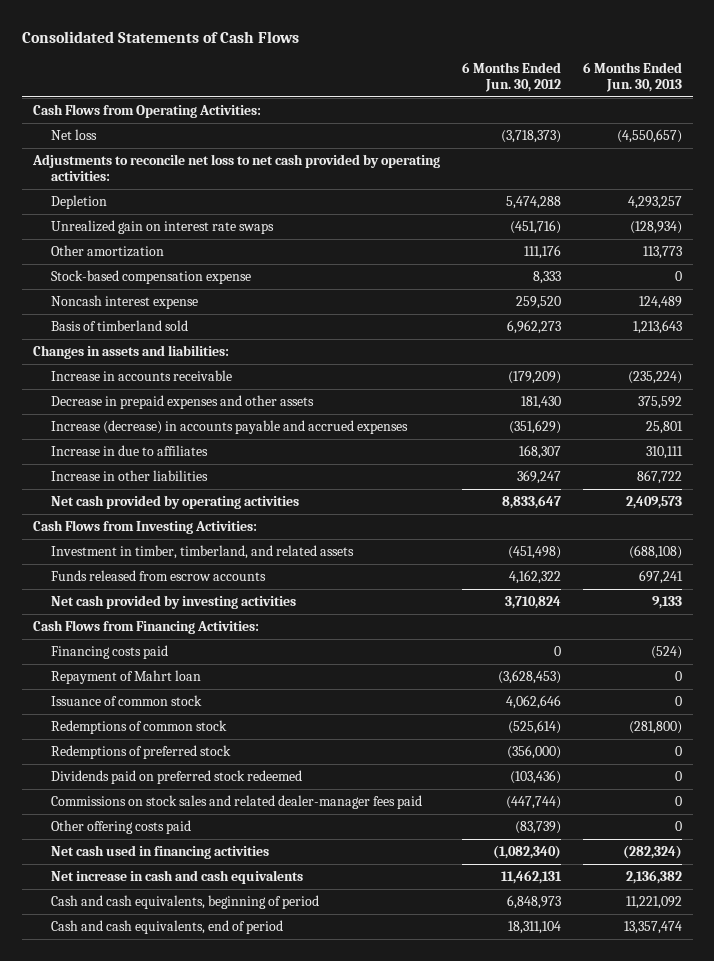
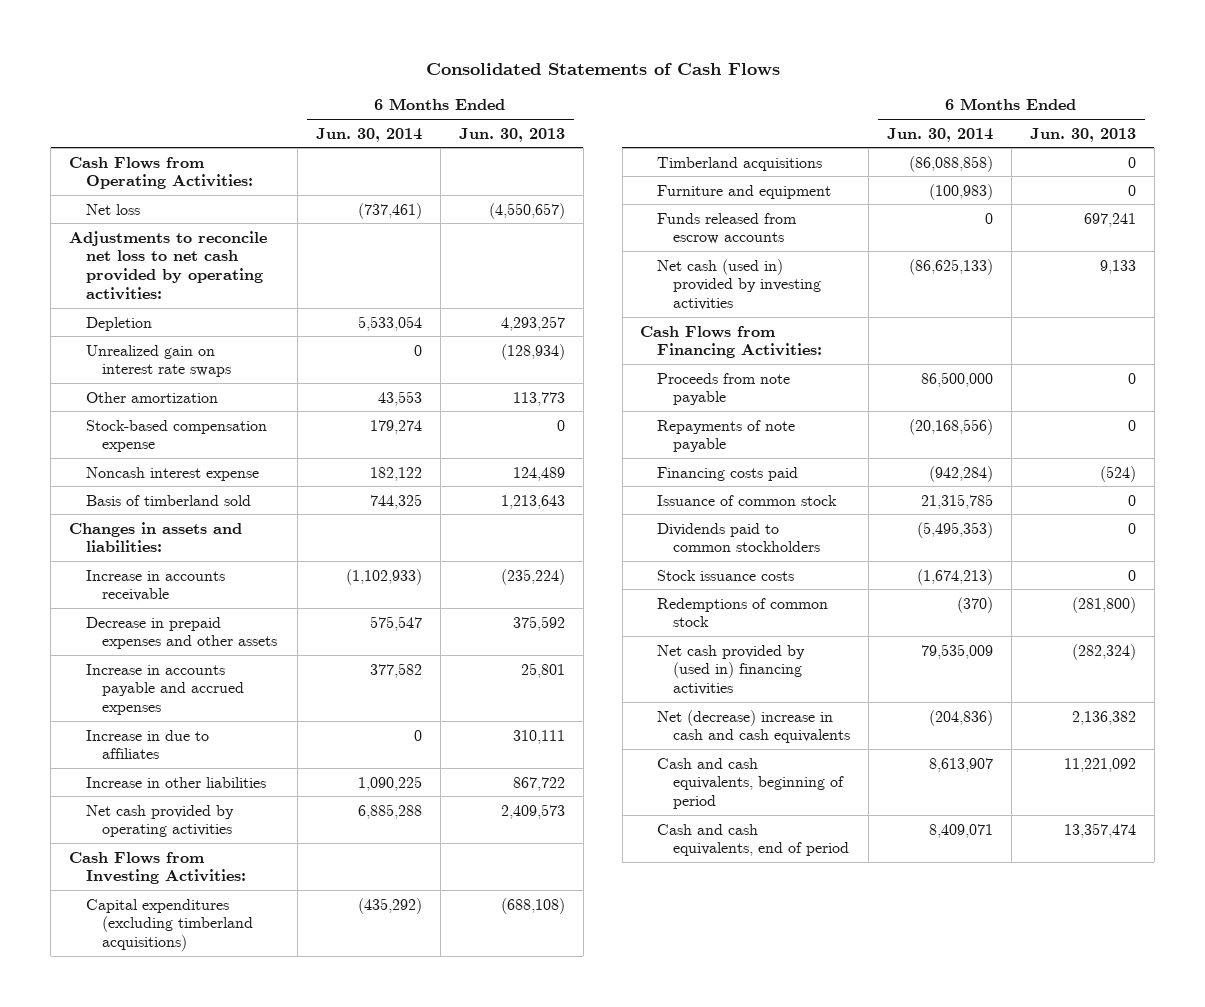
[461,62,561,93] 6 Months Ended Jun. 30, 2012 -> none
none -> [315,127,422,142] Jun. 30, 2014
[50,419,408,434] Increase (decrease) in accounts payable and accrued expenses -> [85,663,244,716] Increase in accounts payable and accrued expenses
[50,544,354,559] Investment in timber, timberland, and related assets -> [85,898,253,952] Capital expenditures (excluding timberland acquisitions)
none -> [656,156,822,171] Timberland acquisitions
none -> [656,184,831,199] Furniture and equipment
[50,594,296,609] Net cash provided by investing activities -> [656,258,822,311] Net cash (used in) provided by investing activities
none -> [656,372,790,406] Proceeds from note payable
none -> [656,419,795,453] Repayments of note payable
[50,669,201,684] Repayment of Mahrt loan -> none
none -> [656,522,821,553] Dividends paid to common stockholders
none -> [656,569,794,581] Stock issuance costs
[50,744,231,759] Redemptions of preferred stock -> none
[50,769,302,784] Dividends paid on preferred stock redeemed -> none
[50,794,422,809] Commissions on stock sales and related dealer-manager fees paid -> none
[50,819,191,834] Other offering costs paid -> none
[50,844,269,859] Net cash used in financing activities -> [656,644,805,696] Net cash provided by (used in) financing activities
[50,869,303,884] Net increase in cash and cash equivalents -> [656,709,851,744] Net (decrease) increase in cash and cash equivalents

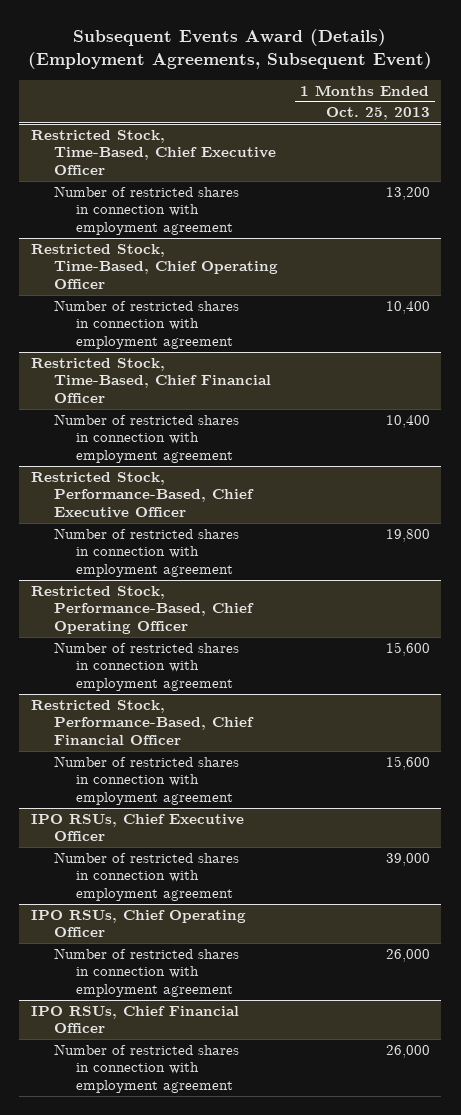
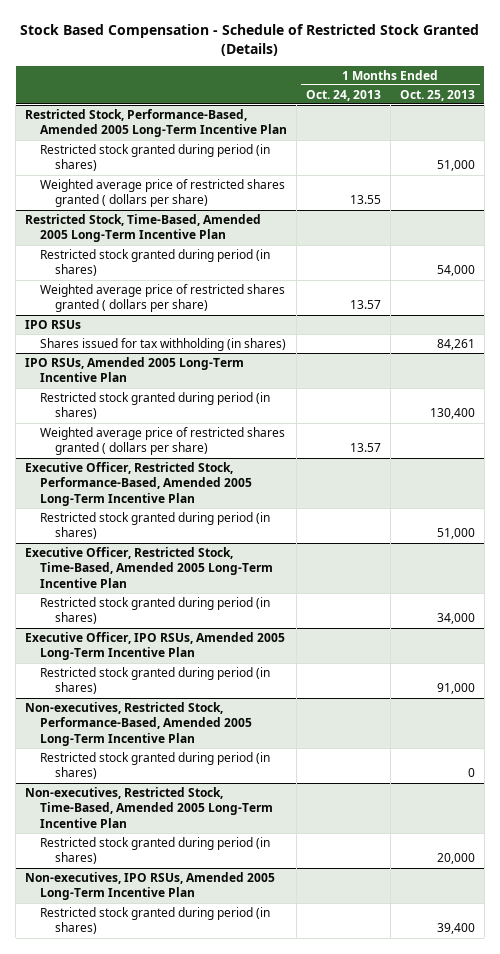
[28,29,433,70] Subsequent Events Award (Details) (Employment Agreements, Subsequent Event) -> [19,23,479,56] Stock Based Compensation - Schedule of Restricted Stock Granted (Details)
none -> [306,89,382,101] Oct. 24, 2013
[30,129,276,176] Restricted Stock, Time-Based, Chief Executive Officer -> none
[30,243,278,290] Restricted Stock, Time-Based, Chief Operating Officer -> none
[30,357,271,404] Restricted Stock, Time-Based, Chief Financial Officer -> none
[30,471,254,519] Restricted Stock, Performance-Based, Chief Executive Officer -> none
[30,585,254,635] Restricted Stock, Performance-Based, Chief Operating Officer -> none
[30,699,254,746] Restricted Stock, Performance-Based, Chief Financial Officer -> none
[30,813,244,842] IPO RSUs, Chief Executive Officer -> none
[30,909,246,938] IPO RSUs, Chief Operating Officer -> none
[30,1005,239,1034] IPO RSUs, Chief Financial Officer -> none
none -> [25,108,288,138] Restricted Stock, Performance-Based, Amended 2005 Long-Term Incentive Plan
[53,185,239,236] Number of restricted shares in connection with employment agreement -> [40,143,271,172] Restricted stock granted during period (in shares)
[385,186,430,200] 13,200 -> [436,160,475,172] 51,000
none -> [40,178,286,208] Weighted average price of restricted shares granted ( dollars per share)
none -> [25,213,262,243] Restricted Stock, Time-Based, Amended 2005 Long-Term Incentive Plan
[53,299,239,350] Number of restricted shares in connection with employment agreement -> [40,248,271,277] Restricted stock granted during period (in shares)
[385,300,430,314] 10,400 -> [436,265,475,277] 54,000
none -> [40,283,286,313] Weighted average price of restricted shares granted ( dollars per share)
none -> [25,319,82,329] IPO RSUs
none -> [40,337,287,351] Shares issued for tax withholding (in shares)
none -> [25,356,245,383] IPO RSUs, Amended 2005 Long-Term Incentive Plan
[53,413,239,464] Number of restricted shares in connection with employment agreement -> [40,391,271,420] Restricted stock granted during period (in shares)
[385,414,430,428] 10,400 -> [429,408,475,420] 130,400
none -> [40,426,286,456] Weighted average price of restricted shares granted ( dollars per share)
none -> [25,461,253,506] Executive Officer, Restricted Stock, Performance-Based, Amended 2005 Long-Term Incentive Plan
[53,527,239,578] Number of restricted shares in connection with employment agreement -> [40,511,271,540] Restricted stock granted during period (in shares)
[385,528,430,542] 19,800 -> [436,528,475,540] 51,000
none -> [25,546,274,588] Executive Officer, Restricted Stock, Time-Based, Amended 2005 Long-Term Incentive Plan
[53,641,239,692] Number of restricted shares in connection with employment agreement -> [40,596,271,625] Restricted stock granted during period (in shares)
[385,641,430,656] 15,600 -> [436,613,475,625] 34,000
none -> [25,631,286,661] Executive Officer, IPO RSUs, Amended 2005 Long-Term Incentive Plan
[53,755,239,806] Number of restricted shares in connection with employment agreement -> [40,666,271,695] Restricted stock granted during period (in shares)
[385,755,430,770] 15,600 -> [436,683,475,695] 91,000
none -> [25,701,253,746] Non-executives, Restricted Stock, Performance-Based, Amended 2005 Long-Term Incentive Plan
[53,851,239,902] Number of restricted shares in connection with employment agreement -> [40,751,271,780] Restricted stock granted during period (in shares)
[385,852,430,866] 39,000 -> [467,768,475,778] 0
none -> [25,786,274,828] Non-executives, Restricted Stock, Time-Based, Amended 2005 Long-Term Incentive Plan
[53,947,239,998] Number of restricted shares in connection with employment agreement -> [40,836,271,865] Restricted stock granted during period (in shares)
[385,948,430,962] 26,000 -> [436,853,475,865] 20,000
none -> [25,871,276,901] Non-executives, IPO RSUs, Amended 2005 Long-Term Incentive Plan
[53,1043,239,1094] Number of restricted shares in connection with employment agreement -> [40,906,271,935] Restricted stock granted during period (in shares)
[385,1044,430,1058] 26,000 -> [436,923,475,935] 39,400

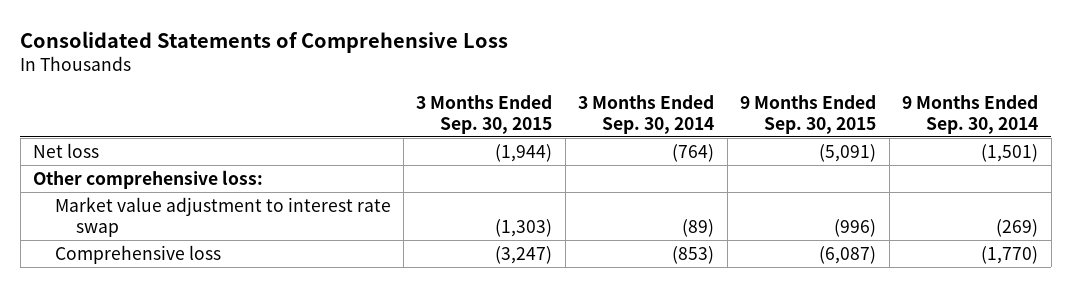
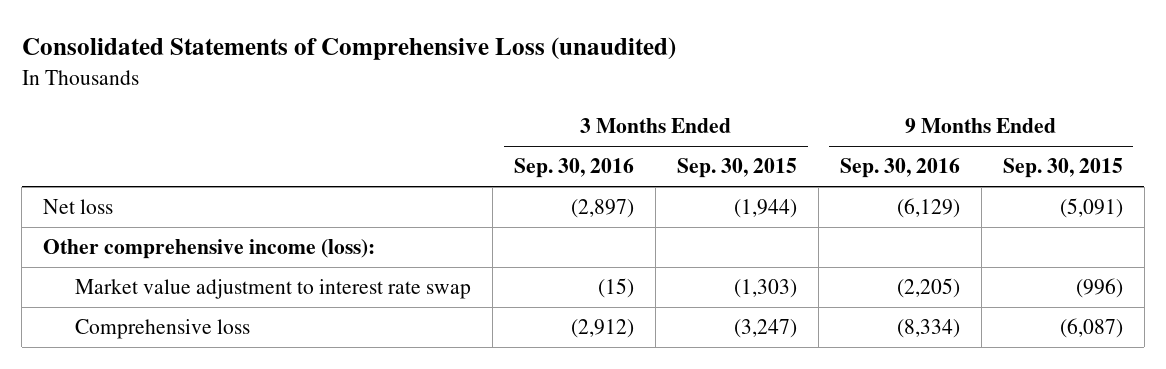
[20,30,509,53] Consolidated Statements of Comprehensive Loss -> [21,37,676,61] Consolidated Statements of Comprehensive Loss (unaudited)
[578,95,715,134] 3 Months Ended Sep. 30, 2014 -> none
[902,95,1039,134] 9 Months Ended Sep. 30, 2014 -> none
none -> [514,158,635,179] Sep. 30, 2016
none -> [839,158,960,179] Sep. 30, 2016
[33,170,264,190] Other comprehensive loss: -> [43,239,376,260] Other comprehensive income (loss):

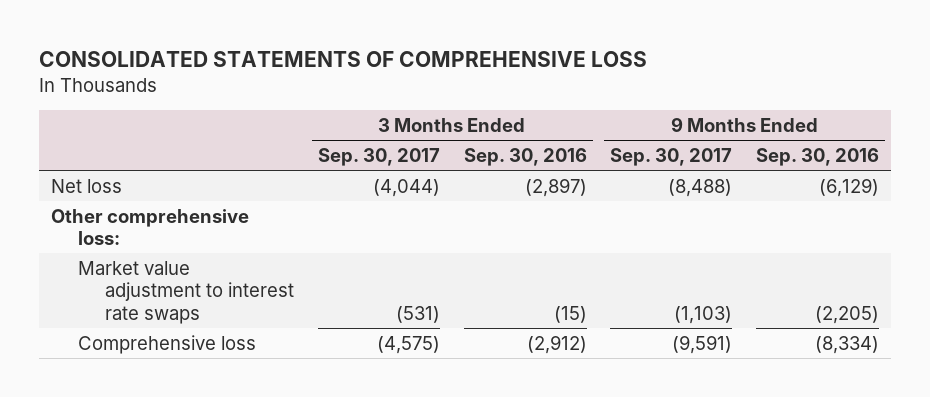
[21,37,676,61] Consolidated Statements of Comprehensive Loss (unaudited) -> [38,51,647,68] CONSOLIDATED STATEMENTS OF COMPREHENSIVE LOSS
[677,158,798,179] Sep. 30, 2015 -> none
[1002,158,1123,179] Sep. 30, 2015 -> none
none -> [317,148,440,167] Sep. 30, 2017
none -> [610,148,733,167] Sep. 30, 2017
[43,239,376,260] Other comprehensive income (loss): -> [50,208,249,246] Other comprehensive loss:
[75,279,472,300] Market value adjustment to interest rate swap -> [77,260,295,324] Market value adjustment to interest rate swaps

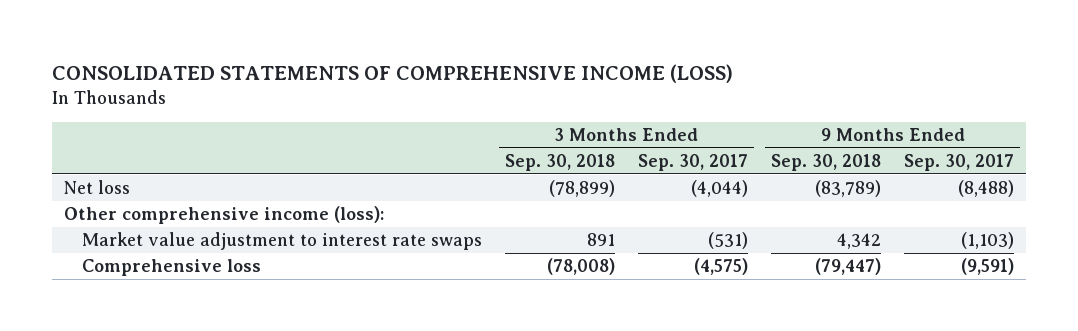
[38,51,647,68] CONSOLIDATED STATEMENTS OF COMPREHENSIVE LOSS -> [52,63,734,83] CONSOLIDATED STATEMENTS OF COMPREHENSIVE INCOME (LOSS)
[463,148,587,167] Sep. 30, 2016 -> none
[756,148,880,167] Sep. 30, 2016 -> none
none -> [504,153,615,171] Sep. 30, 2018
none -> [771,153,882,171] Sep. 30, 2018
[50,208,249,246] Other comprehensive loss: -> [63,206,384,225] Other comprehensive income (loss):

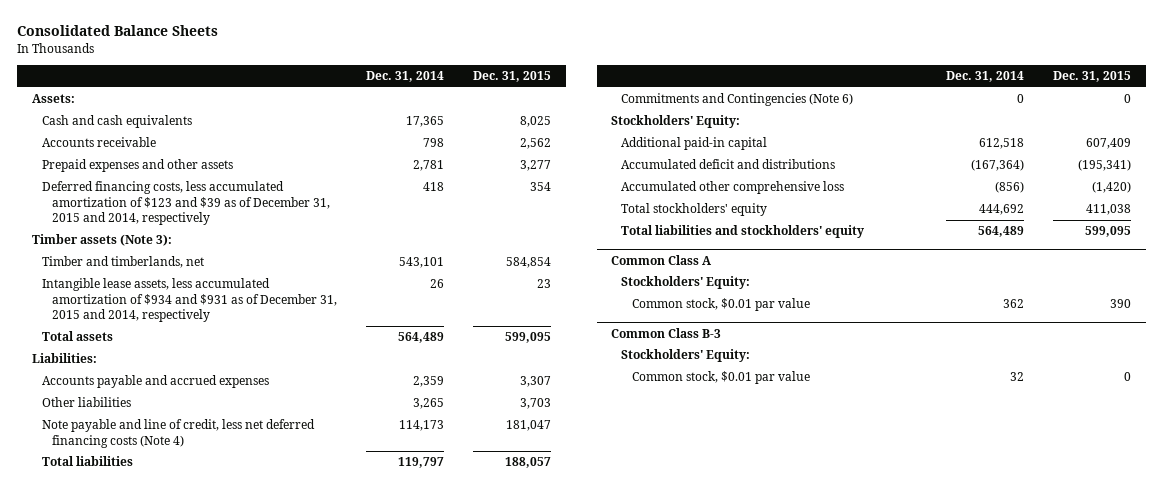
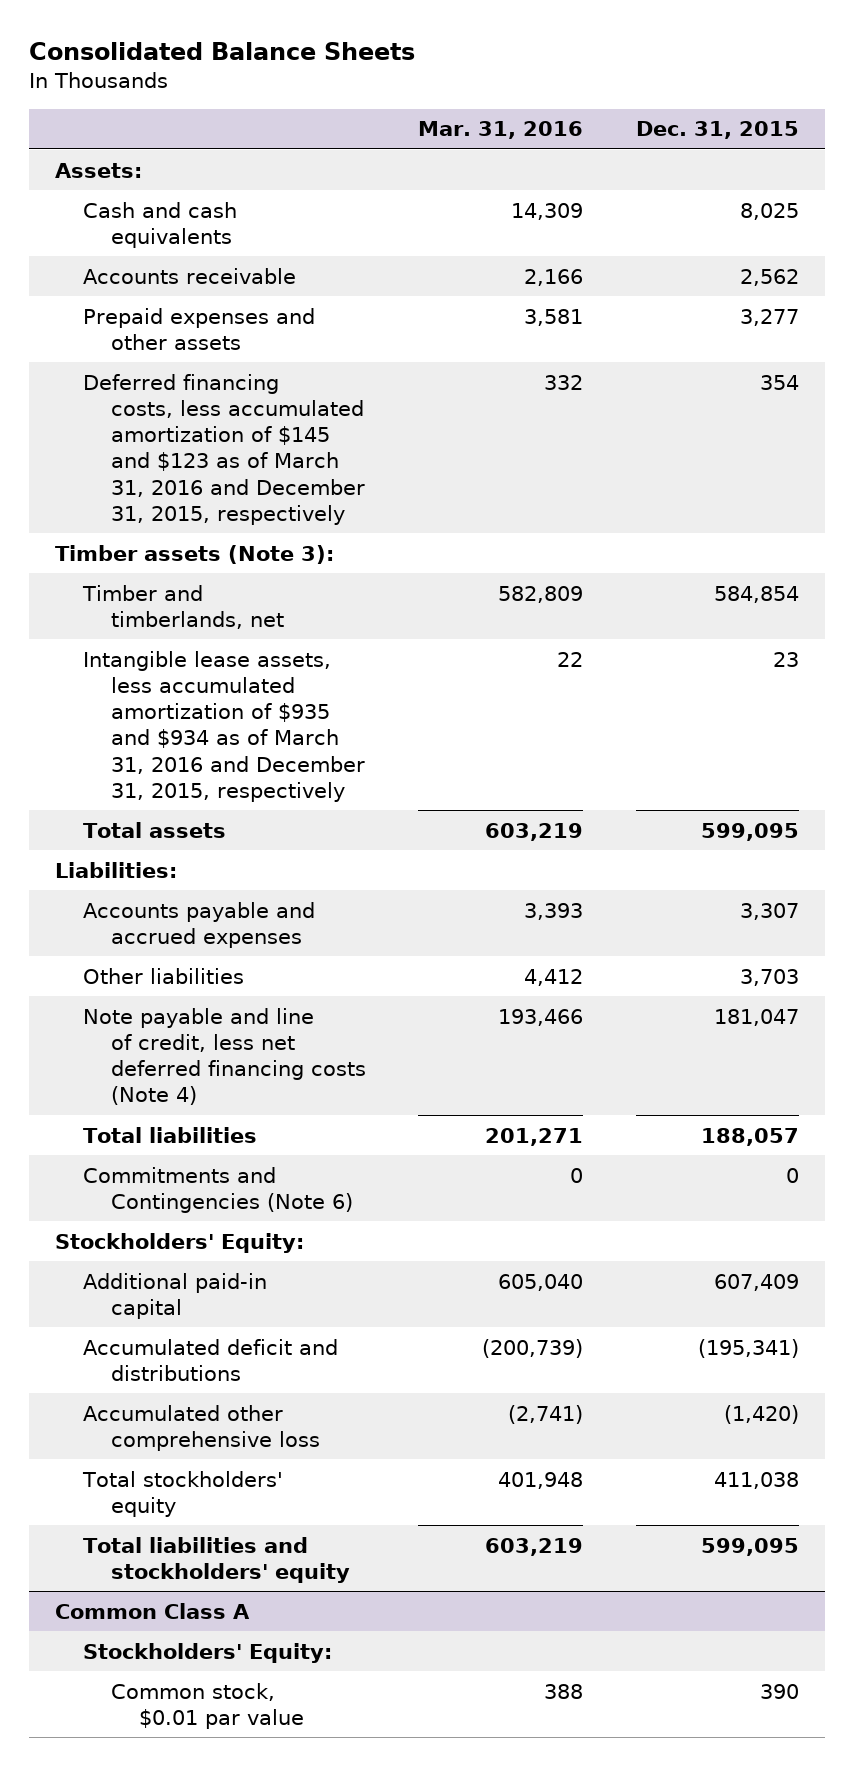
[366,71,445,83] Dec. 31, 2014 -> none
none -> [418,121,584,140] Mar. 31, 2016
[41,181,331,226] Deferred financing costs, less accumulated amortization of $123 and $39 as of December 31, 2015 and 2014, respectively -> [82,373,365,525] Deferred financing costs, less accumulated amortization of $145 and $123 as of March 31, 2016 and December 31, 2015, respectively
[41,278,338,323] Intangible lease assets, less accumulated amortization of $934 and $931 as of December 31, 2015 and 2014, respectively -> [82,650,365,802] Intangible lease assets, less accumulated amortization of $935 and $934 as of March 31, 2016 and December 31, 2015, respectively
[611,327,722,338] Common Class B-3 -> none
[621,349,751,363] Stockholders' Equity: -> none
[631,371,810,385] Common stock, $0.01 par value -> none

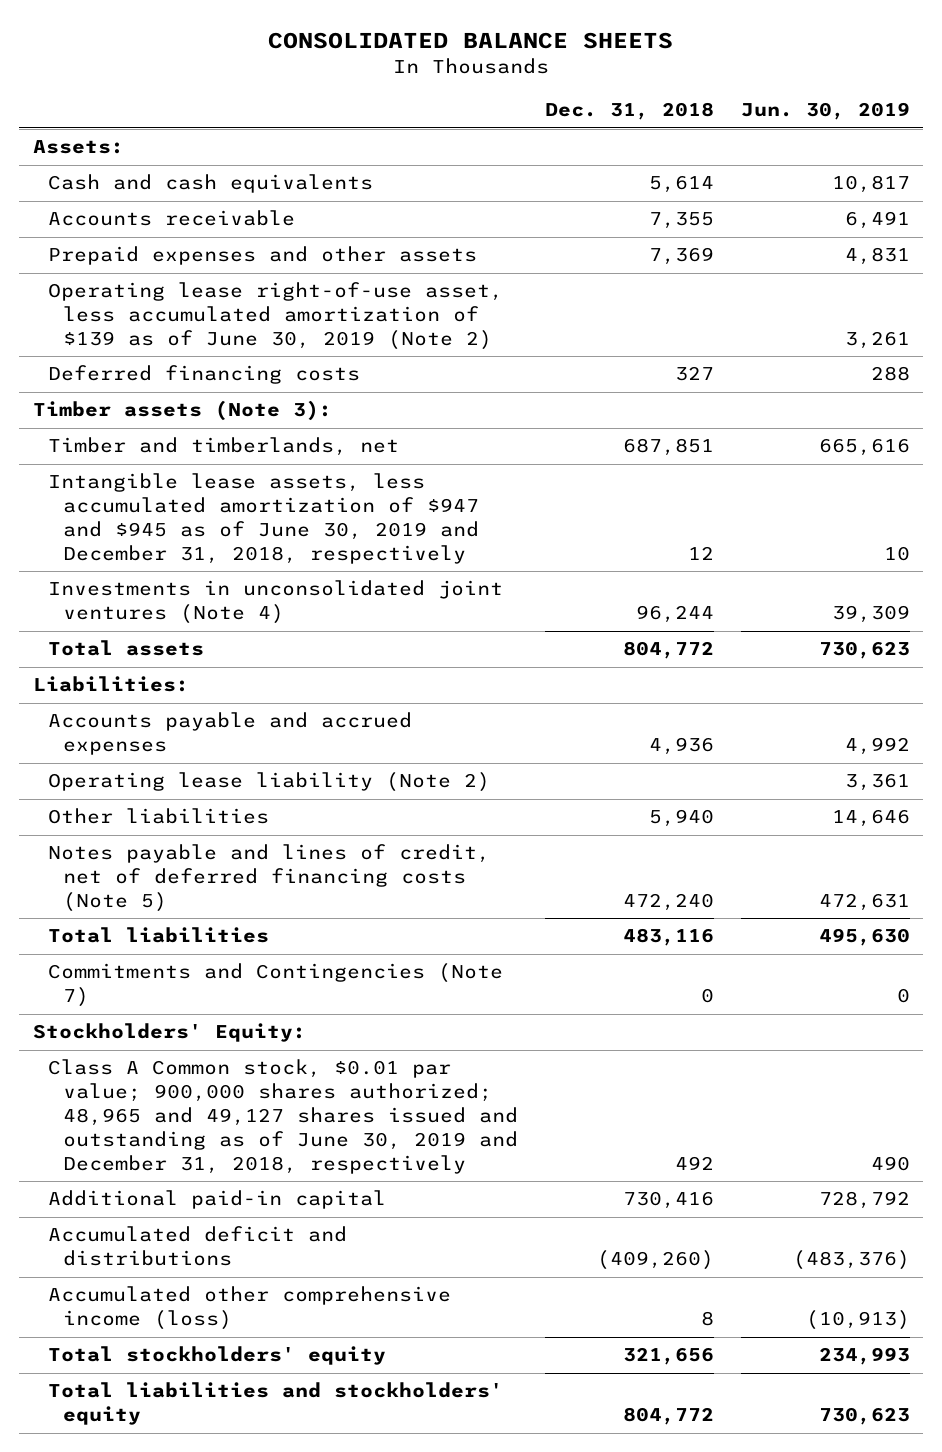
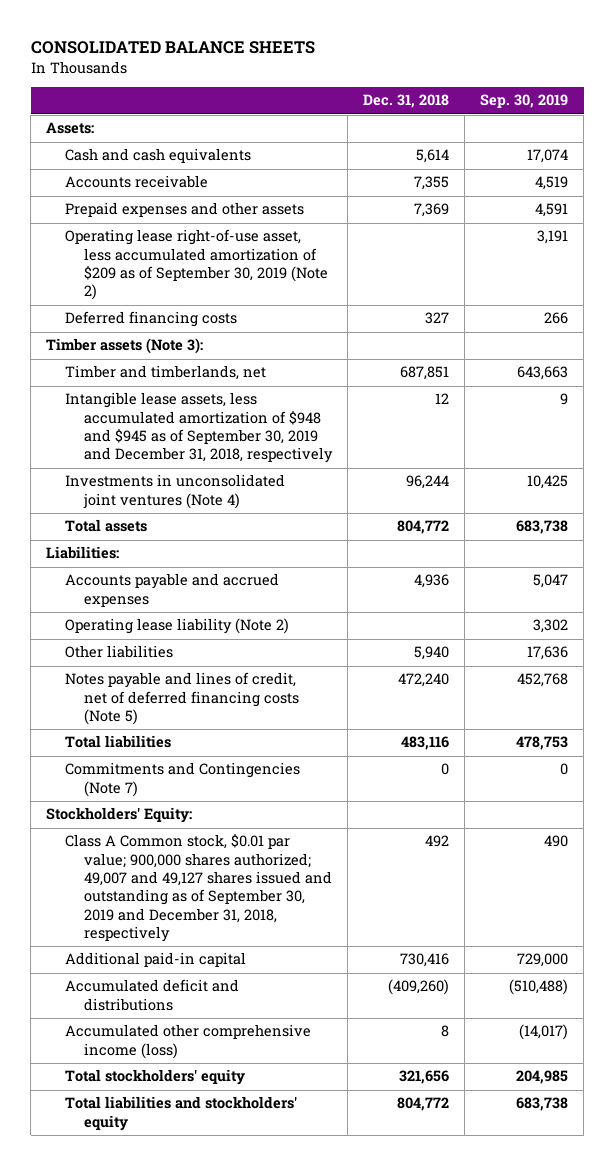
[740,102,910,121] Jun. 30, 2019 -> none
none -> [480,94,569,109] Sep. 30, 2019
[47,282,503,351] Operating lease right-of-use asset, less accumulated amortization of $139 as of June 30, 2019 (Note 2) -> [65,229,329,301] Operating lease right-of-use asset, less accumulated amortization of $209 as of September 30, 2019 (Note 2)
[47,473,480,564] Intangible lease assets, less accumulated amortization of $947 and $945 as of June 30, 2019 and December 31, 2018, respectively -> [65,392,334,464] Intangible lease assets, less accumulated amortization of $948 and $945 as of September 30, 2019 and December 31, 2018, respectively
[47,1059,519,1174] Class A Common stock, $0.01 par value; 900,000 shares authorized; 48,965 and 49,127 shares issued and outstanding as of June 30, 2019 and December 31, 2018, respectively -> [65,834,333,943] Class A Common stock, $0.01 par value; 900,000 shares authorized; 49,007 and 49,127 shares issued and outstanding as of September 30, 2019 and December 31, 2018, respectively

